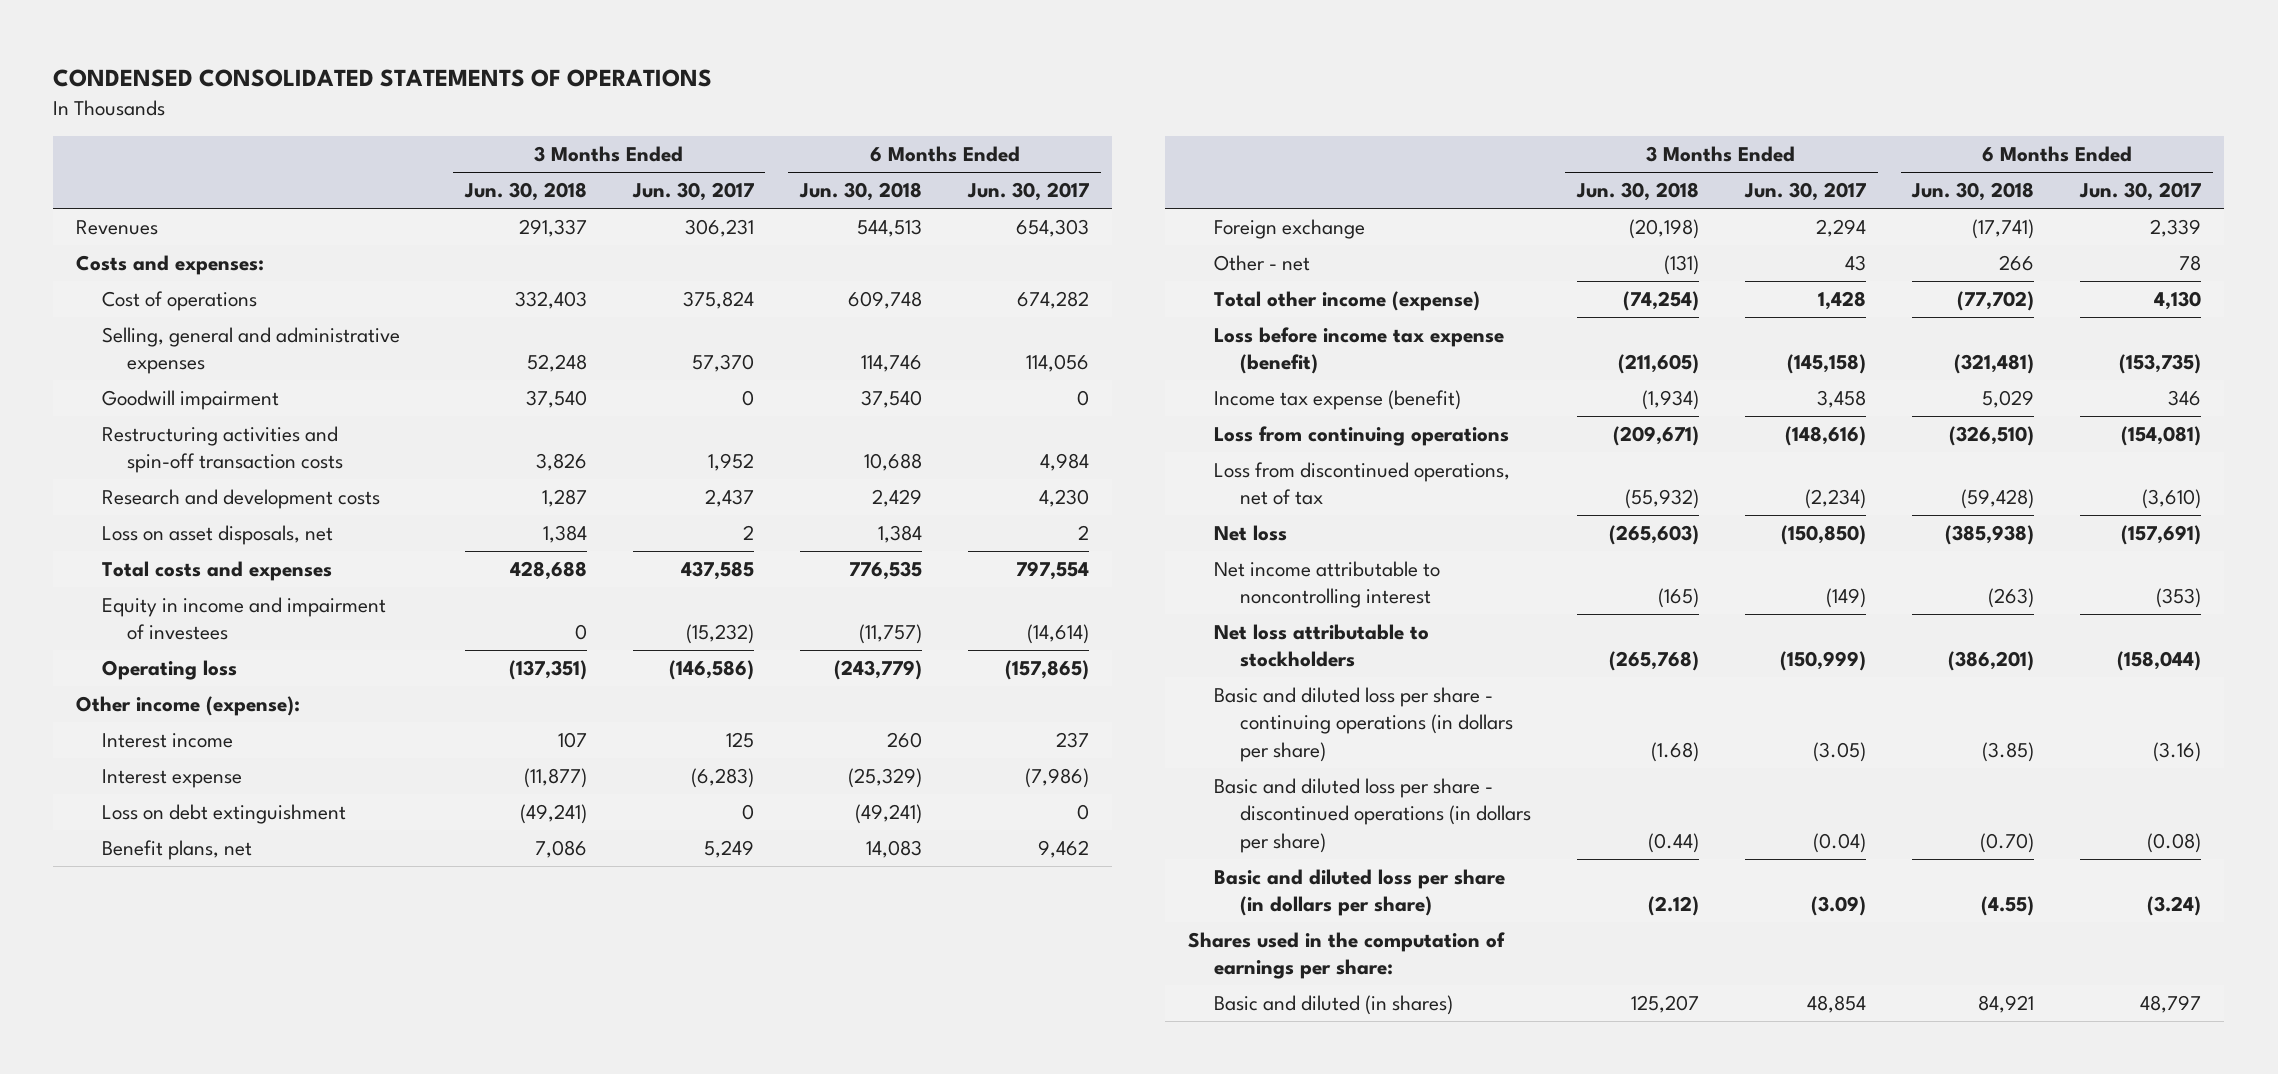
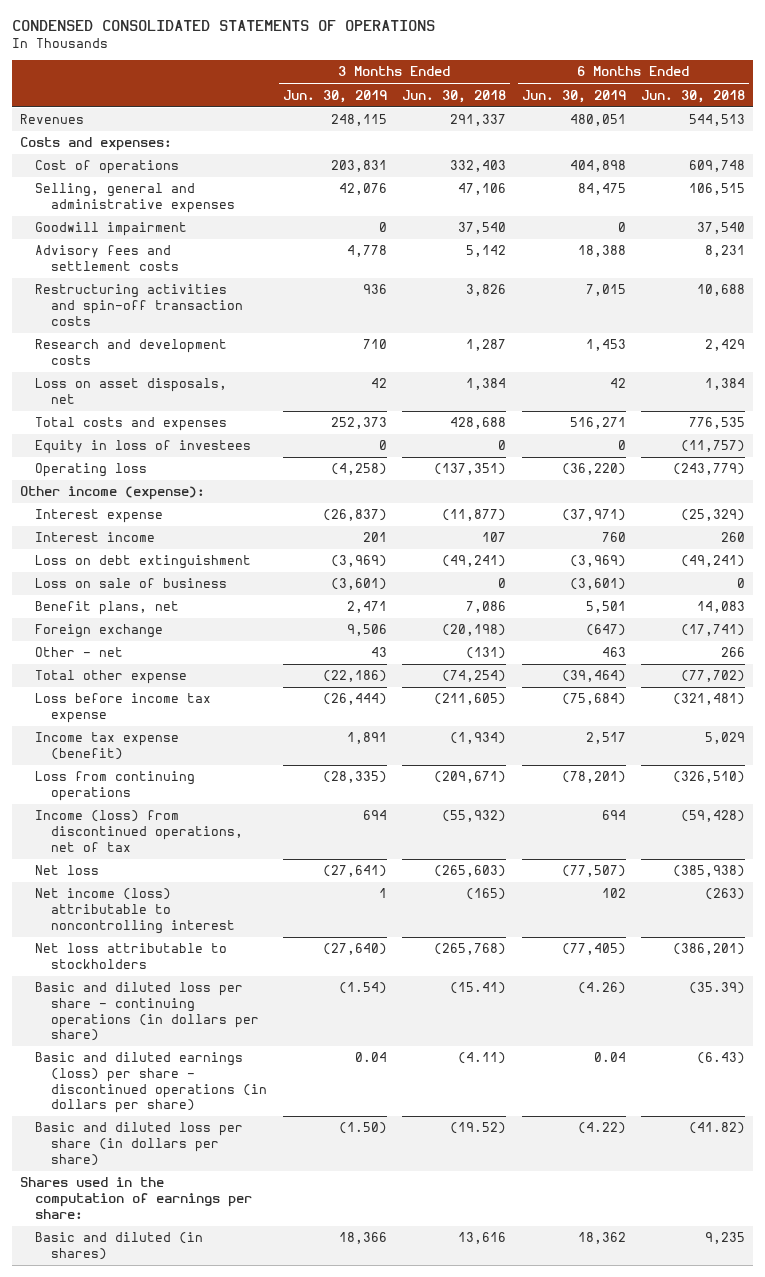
[631,182,754,202] Jun. 30, 2017 -> none
[967,182,1090,202] Jun. 30, 2017 -> none
none -> [282,89,387,103] Jun. 30, 2019
none -> [521,89,626,103] Jun. 30, 2019
[526,354,587,373] 52,248 -> [458,183,507,196] 47,106
[861,355,923,373] 114,746 -> [689,183,746,196] 106,515
none -> [35,245,180,271] Advisory fees and settlement costs
[101,597,386,641] Equity in income and impairment of investees -> [35,440,252,455] Equity in loss of investees
[101,733,233,749] Interest income -> [35,532,156,543] Interest income
none -> [35,578,228,589] Loss on sale of business
[1214,291,1481,312] Total other income (expense) -> [35,670,188,685] Total other expense
[1214,327,1505,375] Loss before income tax expense (benefit) -> [35,693,212,723] Loss before income tax expense
[1214,462,1511,506] Loss from discontinued operations, net of tax -> [35,810,244,852] Income (loss) from discontinued operations, net of tax
[1214,561,1441,609] Net income attributable to noncontrolling interest -> [35,888,236,934] Net income (loss) attributable to noncontrolling interest
[1650,741,1699,762] (1.68) -> [450,982,507,995] (15.41)
[1982,741,2035,762] (3.85) -> [689,982,746,995] (35.39)
[1214,778,1531,853] Basic and diluted loss per share - discontinued operations (in dollars per share) -> [35,1052,268,1114] Basic and diluted earnings (loss) per share - discontinued operations (in dollars per share)
[1647,832,1699,853] (0.44) -> [458,1052,507,1065] (4.11)
[1980,832,2035,853] (0.70) -> [697,1052,746,1065] (6.43)
[1647,896,1699,917] (2.12) -> [450,1122,507,1135] (19.52)
[1981,896,2035,917] (4.55) -> [689,1122,746,1135] (41.82)
[1630,995,1699,1014] 125,207 -> [458,1232,507,1245] 13,616
[1978,995,2035,1014] 84,921 -> [705,1232,746,1245] 9,235

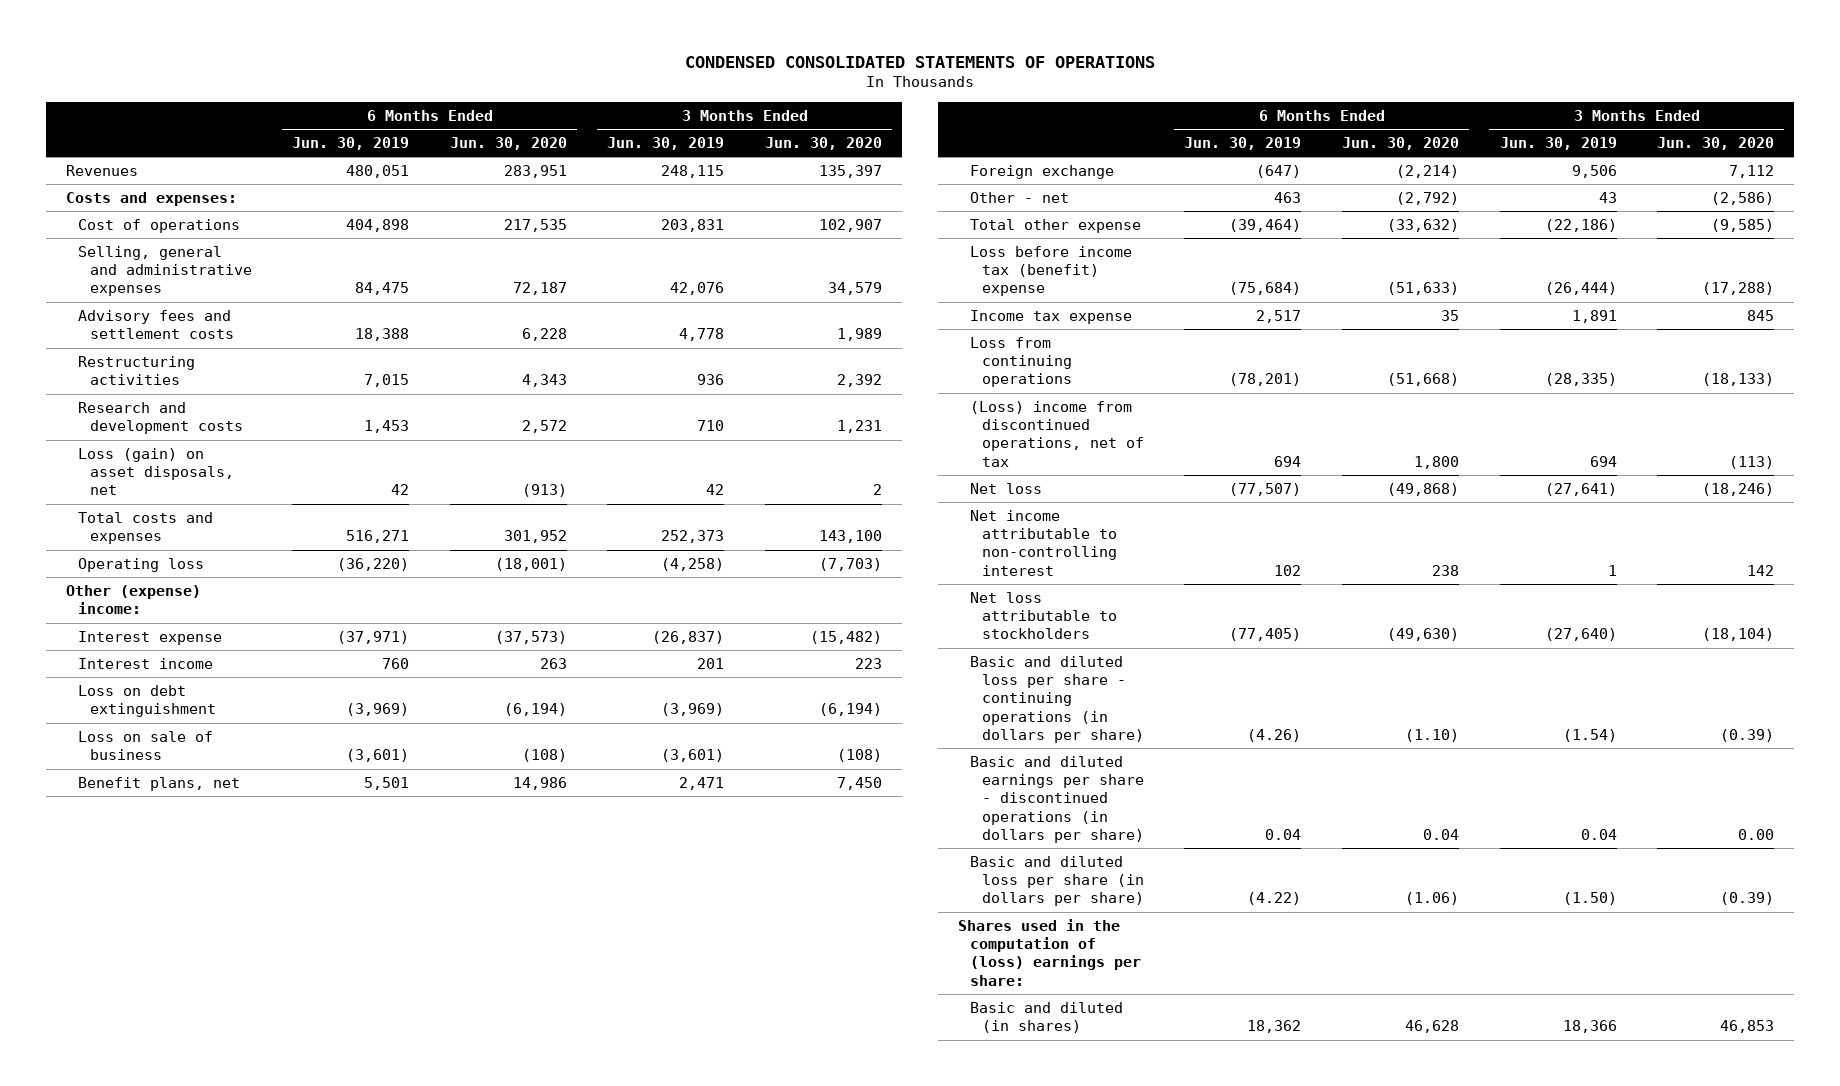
[402,89,507,103] Jun. 30, 2018 -> none
[641,89,746,103] Jun. 30, 2018 -> none
none -> [449,137,567,151] Jun. 30, 2020
none -> [764,137,882,151] Jun. 30, 2020
[35,222,188,237] Goodwill impairment -> none
[35,284,244,326] Restructuring activities and spin-off transaction costs -> [77,355,195,386] Restructuring activities
[35,378,228,404] Loss on asset disposals, net -> [77,447,234,496] Loss (gain) on asset disposals, net
[35,440,252,455] Equity in loss of investees -> none
[19,486,205,501] Other income (expense): -> [66,584,202,615] Other (expense) income:
[35,693,212,723] Loss before income tax expense -> [970,245,1133,297] Loss before income tax (benefit) expense
[35,732,180,760] Income tax expense (benefit) -> [970,309,1133,324] Income tax expense
[35,810,244,852] Income (loss) from discontinued operations, net of tax -> [970,400,1144,467] (Loss) income from discontinued operations, net of tax
[35,888,236,934] Net income (loss) attributable to noncontrolling interest -> [970,509,1117,576] Net income attributable to non-controlling interest
[35,1052,268,1114] Basic and diluted earnings (loss) per share - discontinued operations (in dollars per share) -> [970,755,1144,843] Basic and diluted earnings per share - discontinued operations (in dollars per share)
[19,1177,253,1219] Shares used in the computation of earnings per share: -> [958,918,1142,986] Shares used in the computation of (loss) earnings per share:

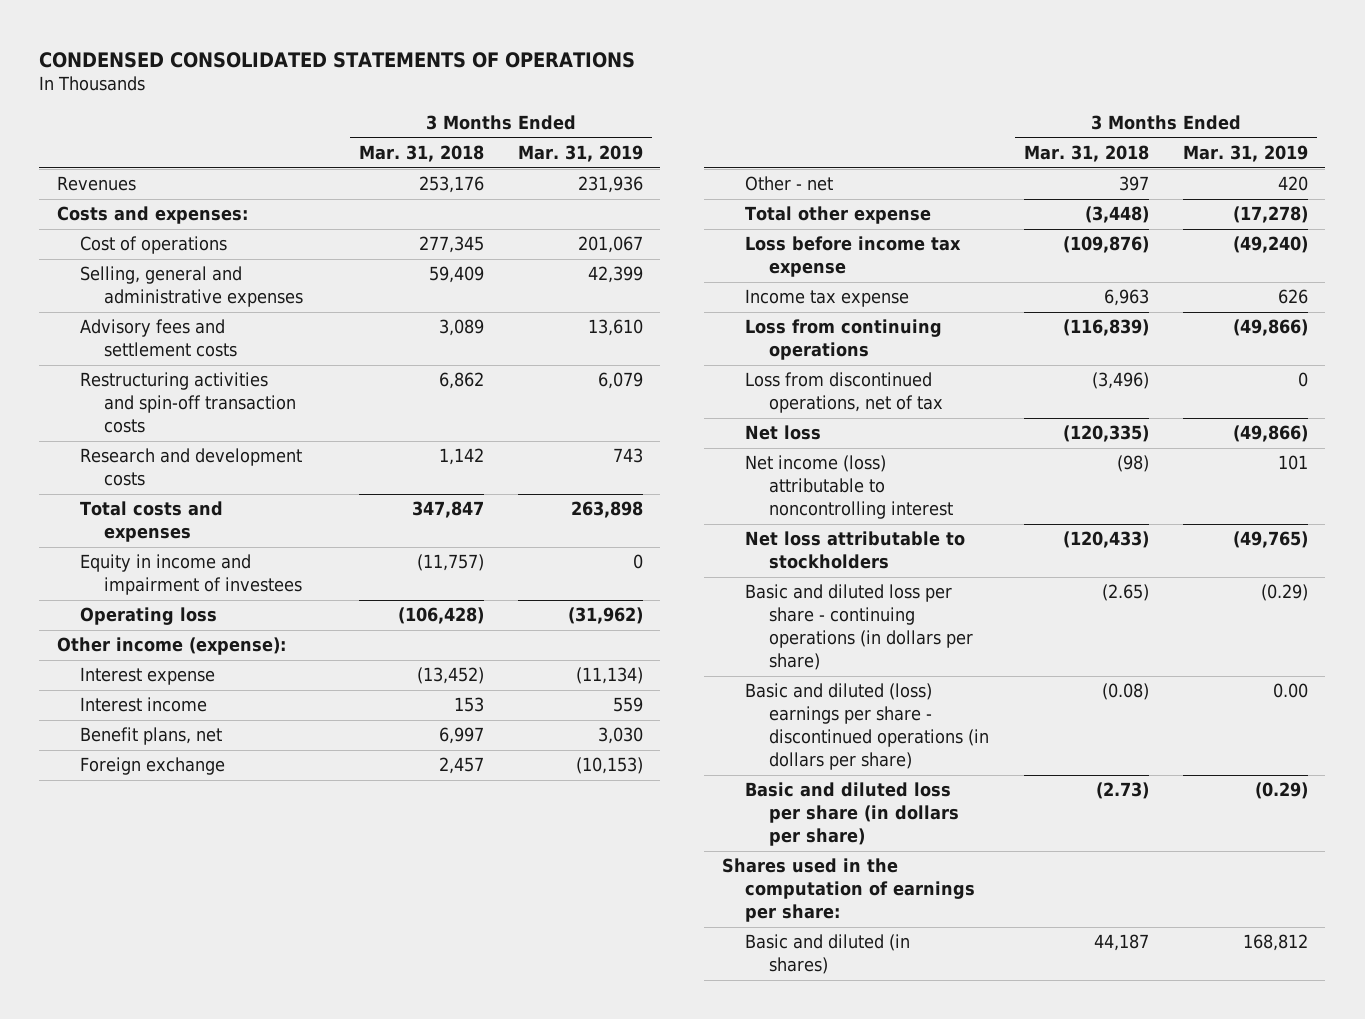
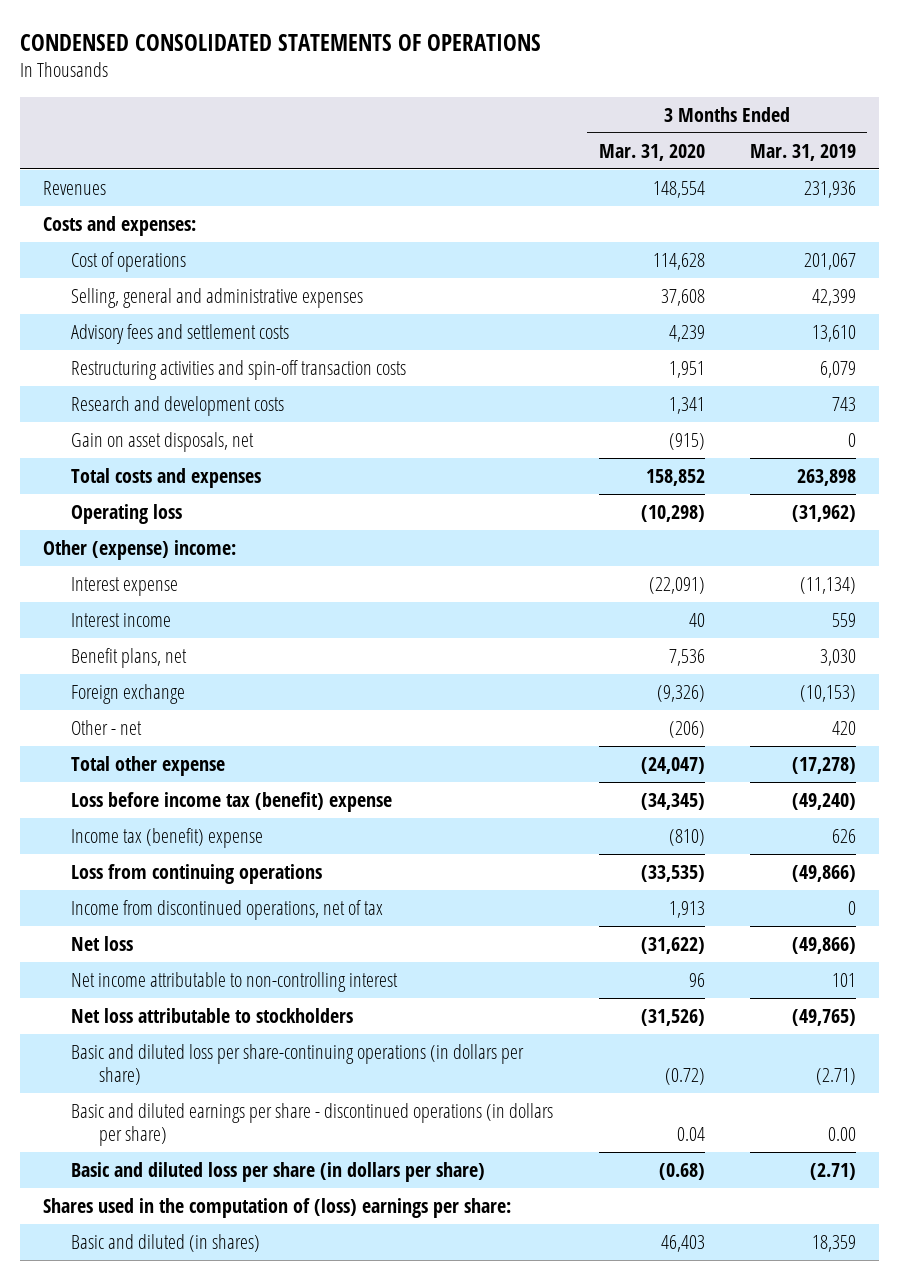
[358,145,484,163] Mar. 31, 2018 -> none
none -> [598,143,705,161] Mar. 31, 2020
none -> [71,431,255,452] Gain on asset disposals, net
[80,554,303,596] Equity in income and impairment of investees -> none
[56,637,286,656] Other income (expense): -> [43,539,237,560] Other (expense) income:
[745,236,962,278] Loss before income tax expense -> [71,791,393,812] Loss before income tax (benefit) expense
[745,289,910,308] Income tax expense -> [71,827,264,848] Income tax (benefit) expense
[745,372,944,414] Loss from discontinued operations, net of tax -> [71,899,384,920] Income from discontinued operations, net of tax
[745,455,954,520] Net income (loss) attributable to noncontrolling interest -> [71,971,399,992] Net income attributable to non-controlling interest
[745,584,974,670] Basic and diluted loss per share - continuing operations (in dollars per share) -> [71,1043,525,1086] Basic and diluted loss per share-continuing operations (in dollars per share)
[1261,584,1309,602] (0.29) -> [815,1068,856,1086] (2.71)
[745,683,990,770] Basic and diluted (loss) earnings per share - discontinued operations (in dollars per share) -> [71,1102,554,1147] Basic and diluted earnings per share - discontinued operations (in dollars per share)
[1255,782,1309,800] (0.29) -> [809,1162,856,1180] (2.71)
[721,858,976,923] Shares used in the computation of earnings per share: -> [43,1197,512,1218] Shares used in the computation of (loss) earnings per share:
[1243,934,1309,952] 168,812 -> [811,1234,856,1252] 18,359

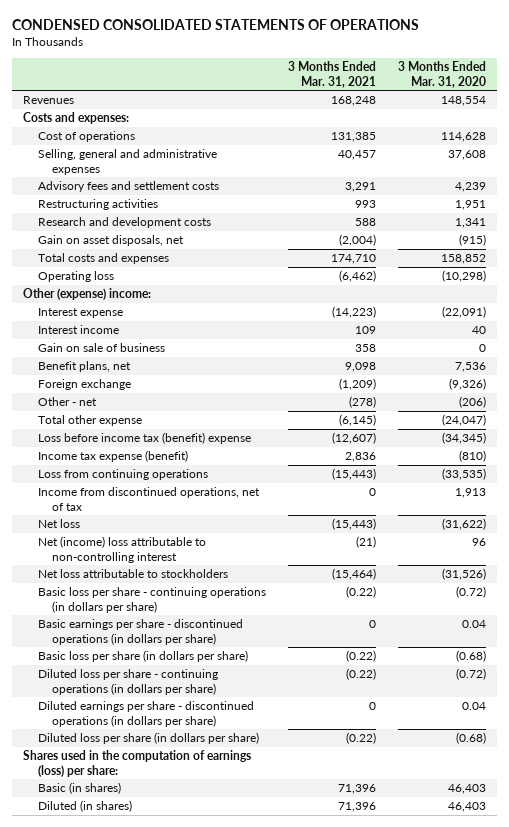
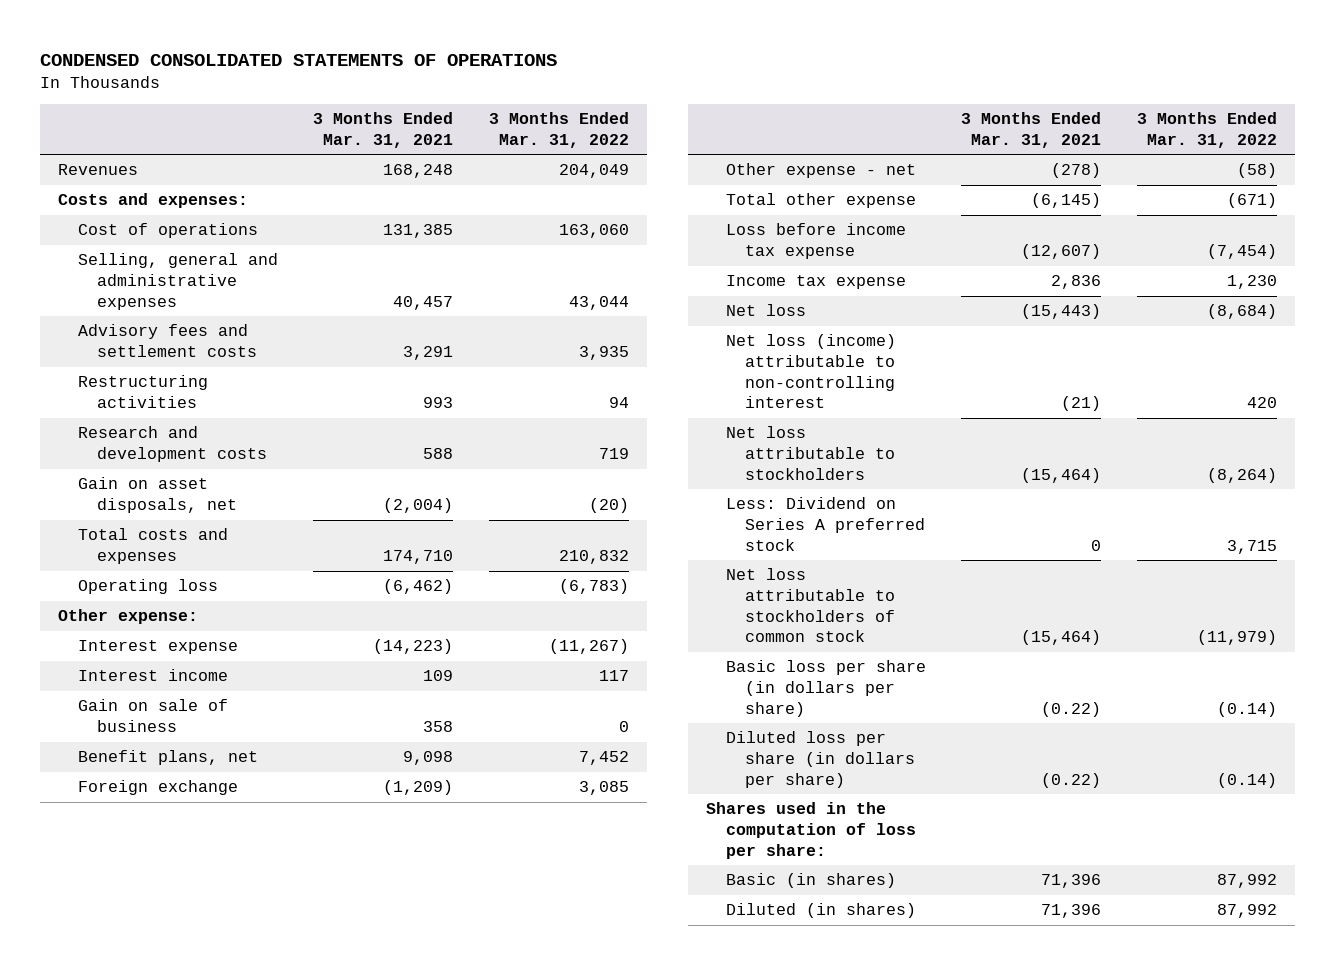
[398,61,487,88] 3 Months Ended Mar. 31, 2020 -> none
none -> [489,112,630,148] 3 Months Ended Mar. 31, 2022
[23,288,152,301] Other (expense) income: -> [58,609,199,625] Other expense:
[37,397,97,407] Other - net -> [725,163,916,179] Other expense - net
[37,469,208,481] Loss from continuing operations -> none
[37,487,260,511] Income from discontinued operations, net of tax -> none
[37,432,251,445] Loss before income tax (benefit) expense -> [725,223,906,259] Loss before income tax expense
[37,450,188,463] Income tax expense (benefit) -> [725,275,906,290] Income tax expense
[37,536,206,563] Net (income) loss attributable to non-controlling interest -> [725,334,896,409] Net loss (income) attributable to non-controlling interest
[37,587,266,613] Basic loss per share - continuing operations (in dollars per share) -> none
[37,619,243,645] Basic earnings per share - discontinued operations (in dollars per share) -> none
none -> [725,497,925,551] Less: Dividend on Series A preferred stock
none -> [725,568,895,643] Net loss attributable to stockholders of common stock
[37,669,218,695] Diluted loss per share - continuing operations (in dollars per share) -> none
[37,701,254,727] Diluted earnings per share - discontinued operations (in dollars per share) -> none
[23,750,252,777] Shares used in the computation of earnings (loss) per share: -> [706,802,916,859] Shares used in the computation of loss per share:

